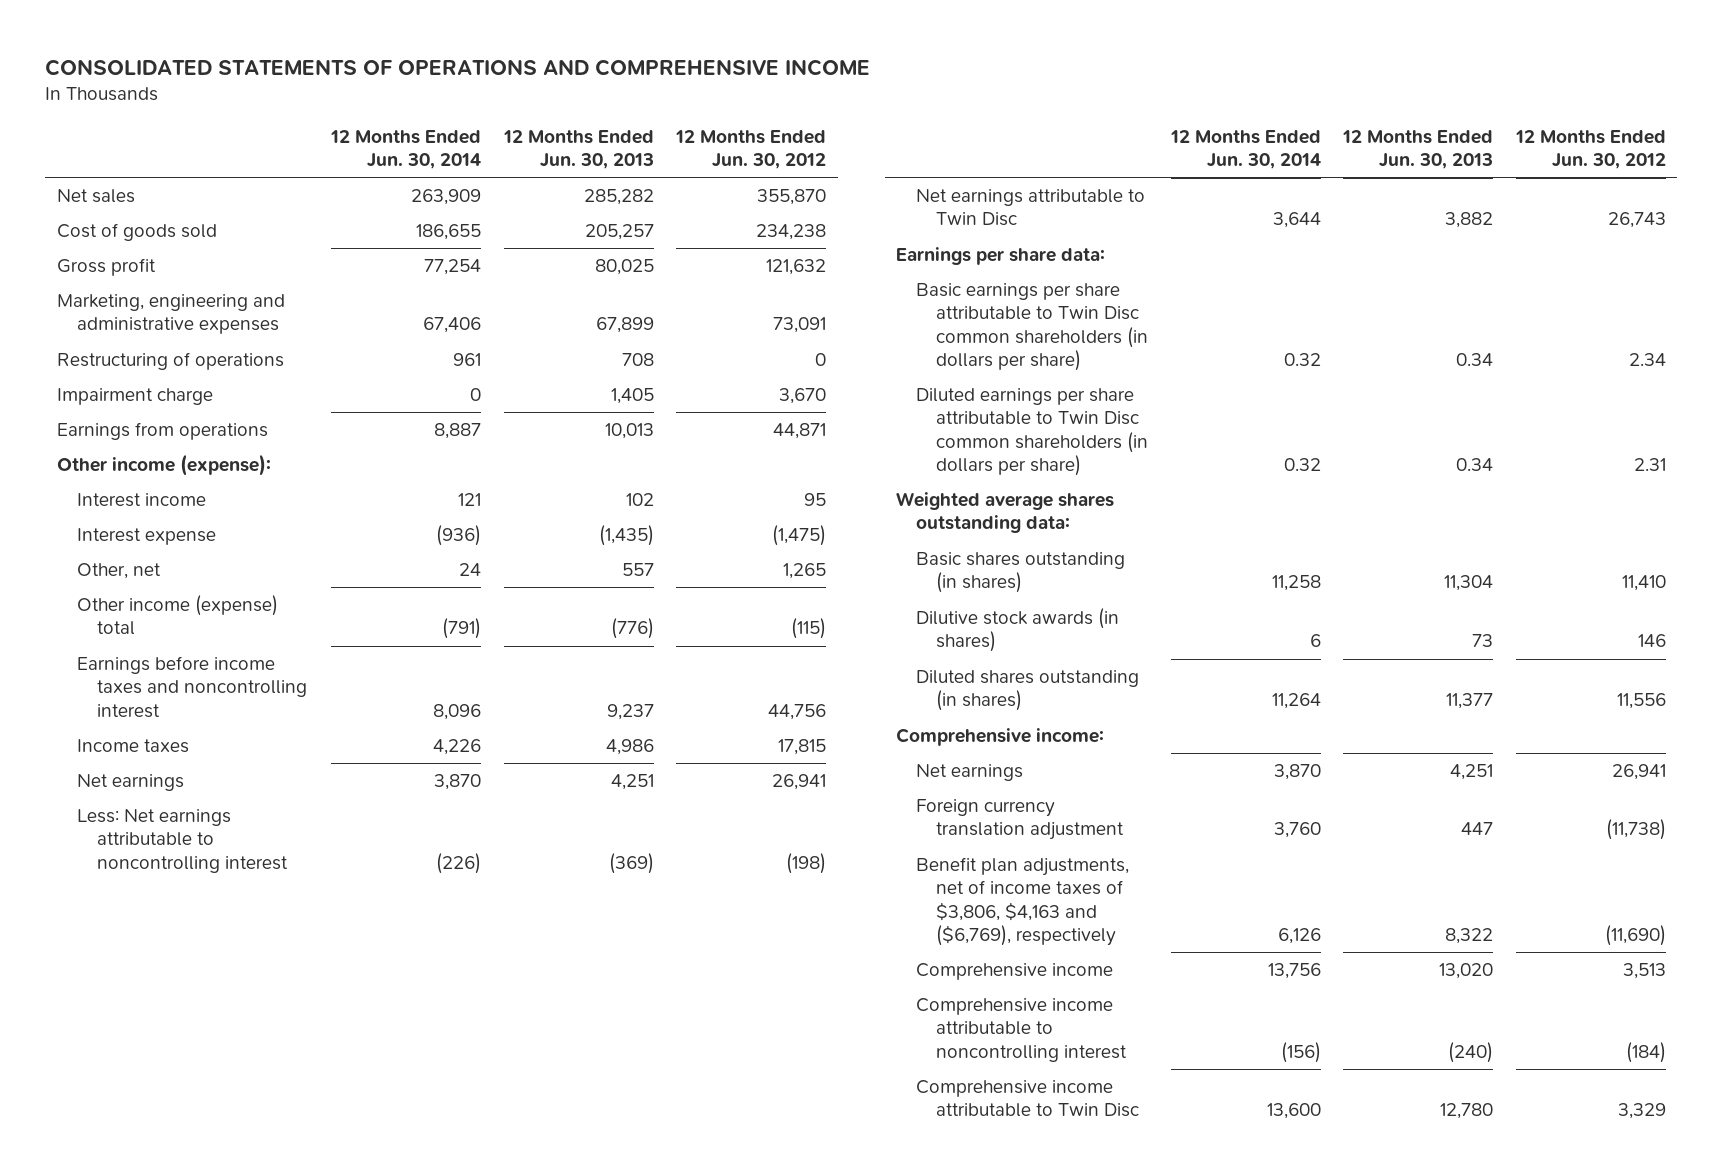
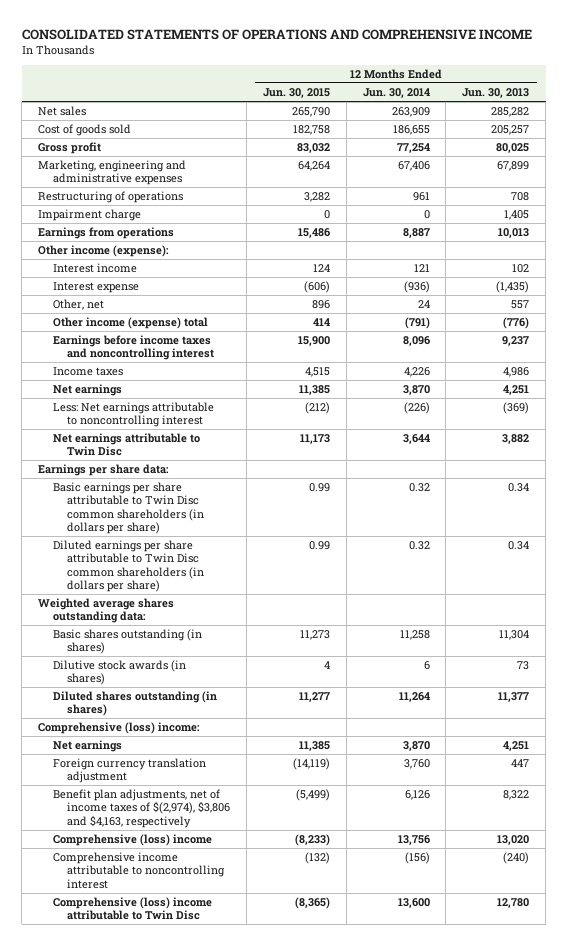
[675,129,827,170] 12 Months Ended Jun. 30, 2012 -> none
none -> [262,88,330,99] Jun. 30, 2015
[895,727,1104,746] Comprehensive income: -> [37,722,200,735] Comprehensive (loss) income:
[916,856,1130,947] Benefit plan adjustments, net of income taxes of $3,806, $4,163 and ($6,769), respectively -> [52,789,231,828] Benefit plan adjustments, net of income taxes of $(2,974), $3,806 and $4,163, respectively
[916,962,1114,980] Comprehensive income -> [52,834,212,847] Comprehensive (loss) income
[916,1079,1140,1118] Comprehensive income attributable to Twin Disc -> [52,897,212,921] Comprehensive (loss) income attributable to Twin Disc

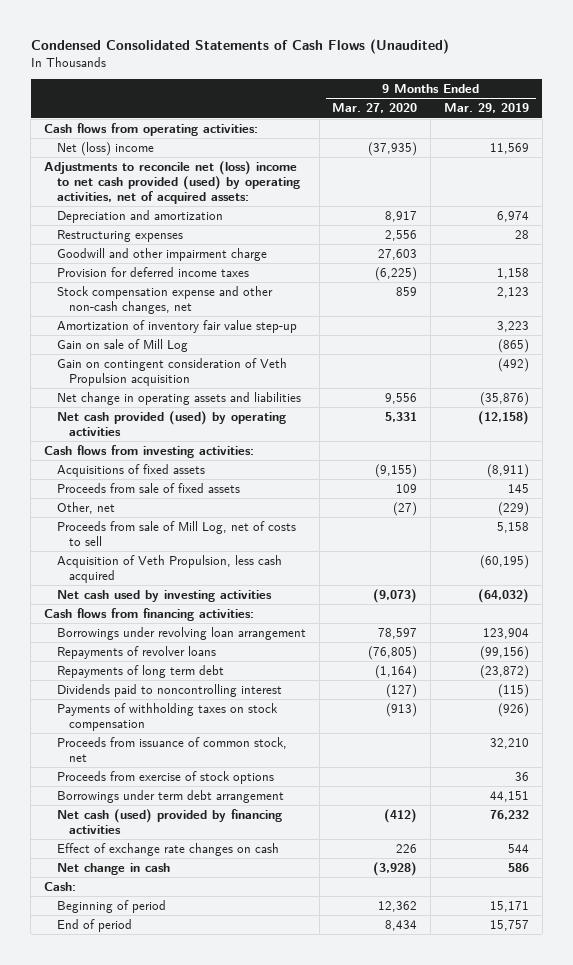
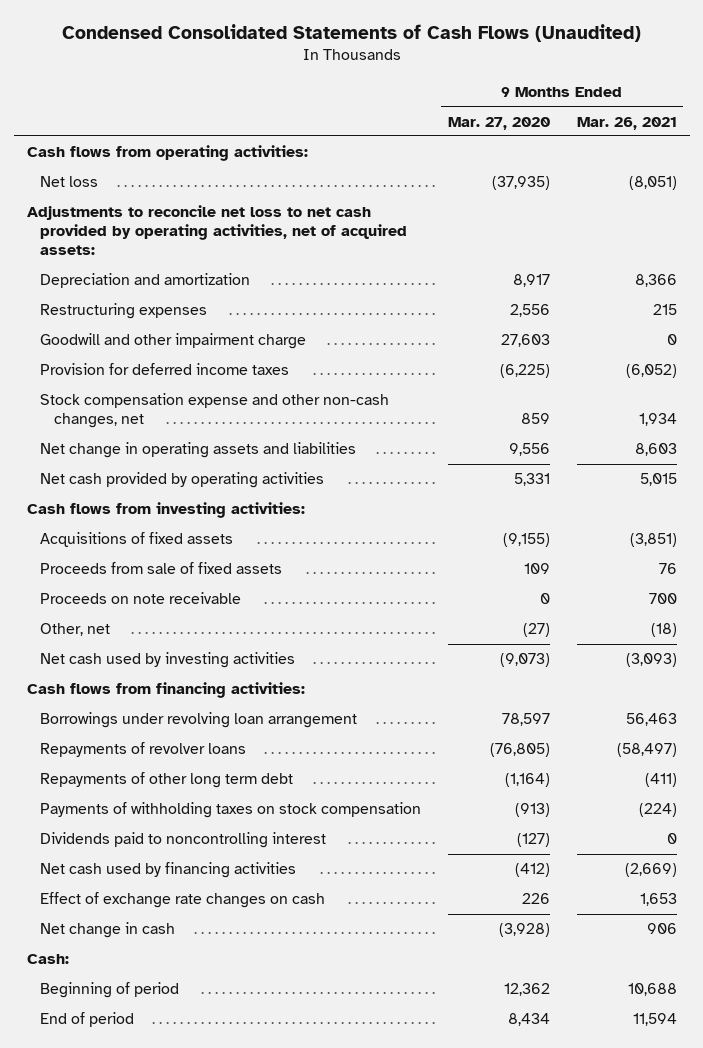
[444,103,530,114] Mar. 29, 2019 -> none
none -> [576,116,677,130] Mar. 26, 2021
[56,141,154,156] Net (loss) income -> [40,176,99,188] Net loss
[44,160,300,205] Adjustments to reconcile net (loss) income to net cash provided (used) by operating activities, net of acquired assets: -> [26,205,408,256] Adjustments to reconcile net loss to net cash provided by operating activities, net of acquired assets:
[56,319,297,333] Amortization of inventory fair value step-up -> none
[56,338,188,352] Gain on sale of Mill Log -> none
[56,357,287,387] Gain on contingent consideration of Veth Propulsion acquisition -> none
[56,410,286,437] Net cash provided (used) by operating activities -> [40,472,325,489] Net cash provided by operating activities
none -> [40,592,242,605] Proceeds on note receivable
[56,520,296,547] Proceeds from sale of Mill Log, net of costs to sell -> none
[56,554,282,584] Acquisition of Veth Propulsion, less cash acquired -> none
[56,664,224,678] Repayments of long term debt -> [40,772,294,789] Repayments of other long term debt
[56,736,287,763] Proceeds from issuance of common stock, net -> none
[56,770,274,784] Proceeds from exercise of stock options -> none
[56,789,284,803] Borrowings under term debt arrangement -> none
[56,683,282,697] Dividends paid to noncontrolling interest -> [40,832,327,849] Dividends paid to noncontrolling interest
[56,808,282,835] Net cash (used) provided by financing activities -> [40,862,297,879] Net cash used by financing activities

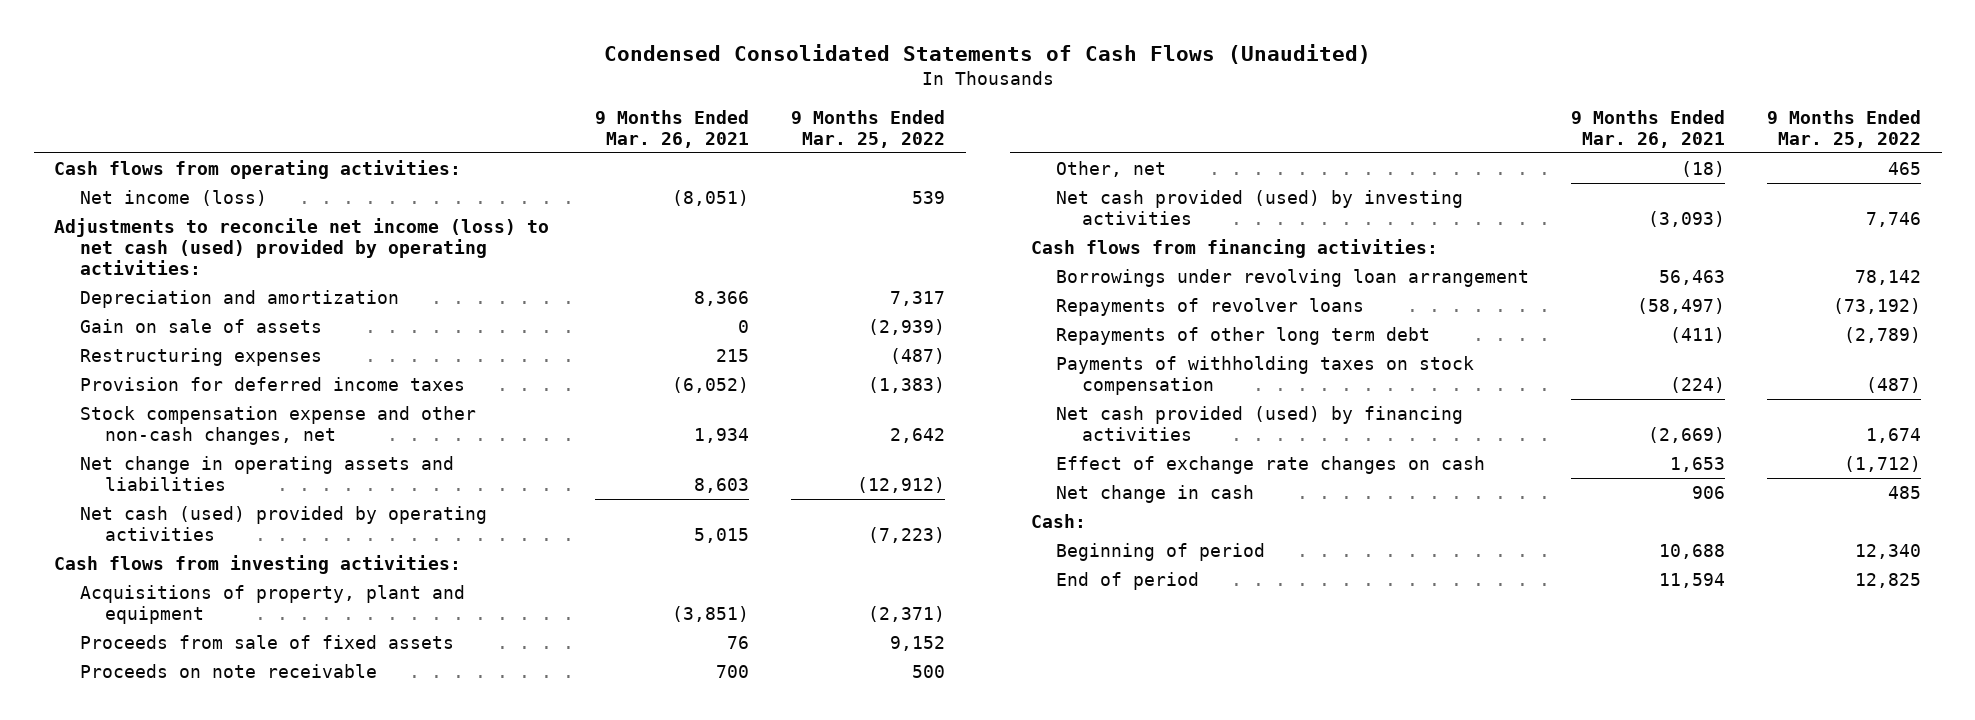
[448,116,551,130] Mar. 27, 2020 -> none
none -> [790,109,945,148] 9 Months Ended Mar. 25, 2022
[40,176,99,188] Net loss -> [79,190,267,207] Net income (loss)
[26,205,408,256] Adjustments to reconcile net loss to net cash provided by operating activities, net of acquired assets: -> [54,218,550,275] Adjustments to reconcile net income (loss) to net cash (used) provided by operating activities:
none -> [79,319,322,334] Gain on sale of assets
[40,333,307,350] Goodwill and other impairment charge -> none
[40,472,325,489] Net cash provided by operating activities -> [79,506,487,541] Net cash (used) provided by operating activities
[40,532,234,548] Acquisitions of fixed assets -> [79,585,465,624] Acquisitions of property, plant and equipment
[40,652,296,669] Net cash used by investing activities -> [1056,190,1464,225] Net cash provided (used) by investing activities
[40,832,327,849] Dividends paid to noncontrolling interest -> none
[40,862,297,879] Net cash used by financing activities -> [1056,406,1464,441] Net cash provided (used) by financing activities

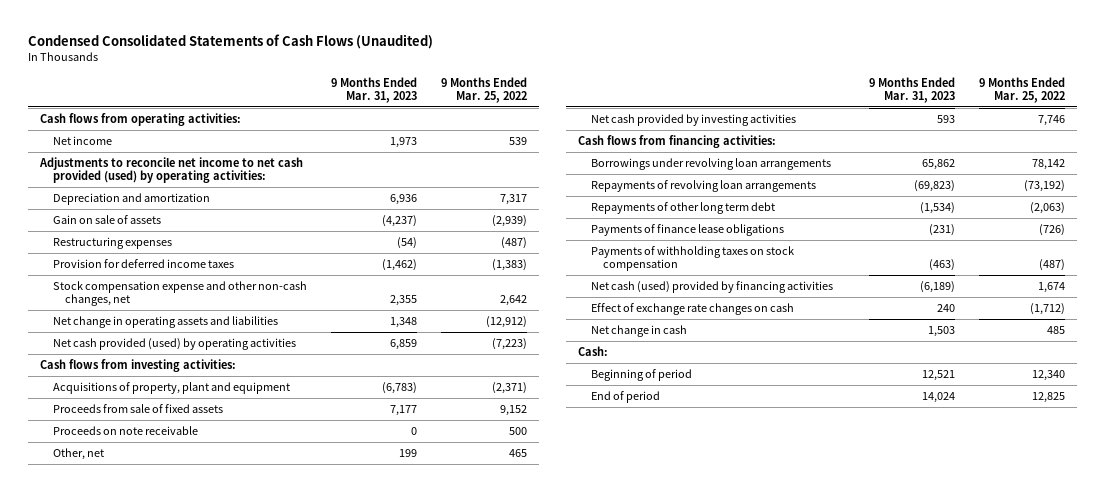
[594,109,749,148] 9 Months Ended Mar. 26, 2021 -> none
none -> [330,76,417,104] 9 Months Ended Mar. 31, 2023
[79,190,267,207] Net income (loss) -> [52,135,112,145] Net income
[54,218,550,275] Adjustments to reconcile net income (loss) to net cash (used) provided by operating activities: -> [39,156,304,184] Adjustments to reconcile net income to net cash provided (used) by operating activities:
[79,506,487,541] Net cash (used) provided by operating activities -> [52,337,296,350] Net cash provided (used) by operating activities
[1056,190,1464,225] Net cash provided (used) by investing activities -> [590,113,796,126] Net cash provided by investing activities
[1056,269,1530,288] Borrowings under revolving loan arrangement -> [590,157,831,170] Borrowings under revolving loan arrangements
[1056,298,1365,317] Repayments of revolver loans -> [590,179,816,192] Repayments of revolving loan arrangements
[1843,327,1921,344] (2,789) -> [1029,201,1065,214] (2,063)
none -> [590,223,784,236] Payments of finance lease obligations
[1056,406,1464,441] Net cash provided (used) by financing activities -> [590,280,833,293] Net cash (used) provided by financing activities

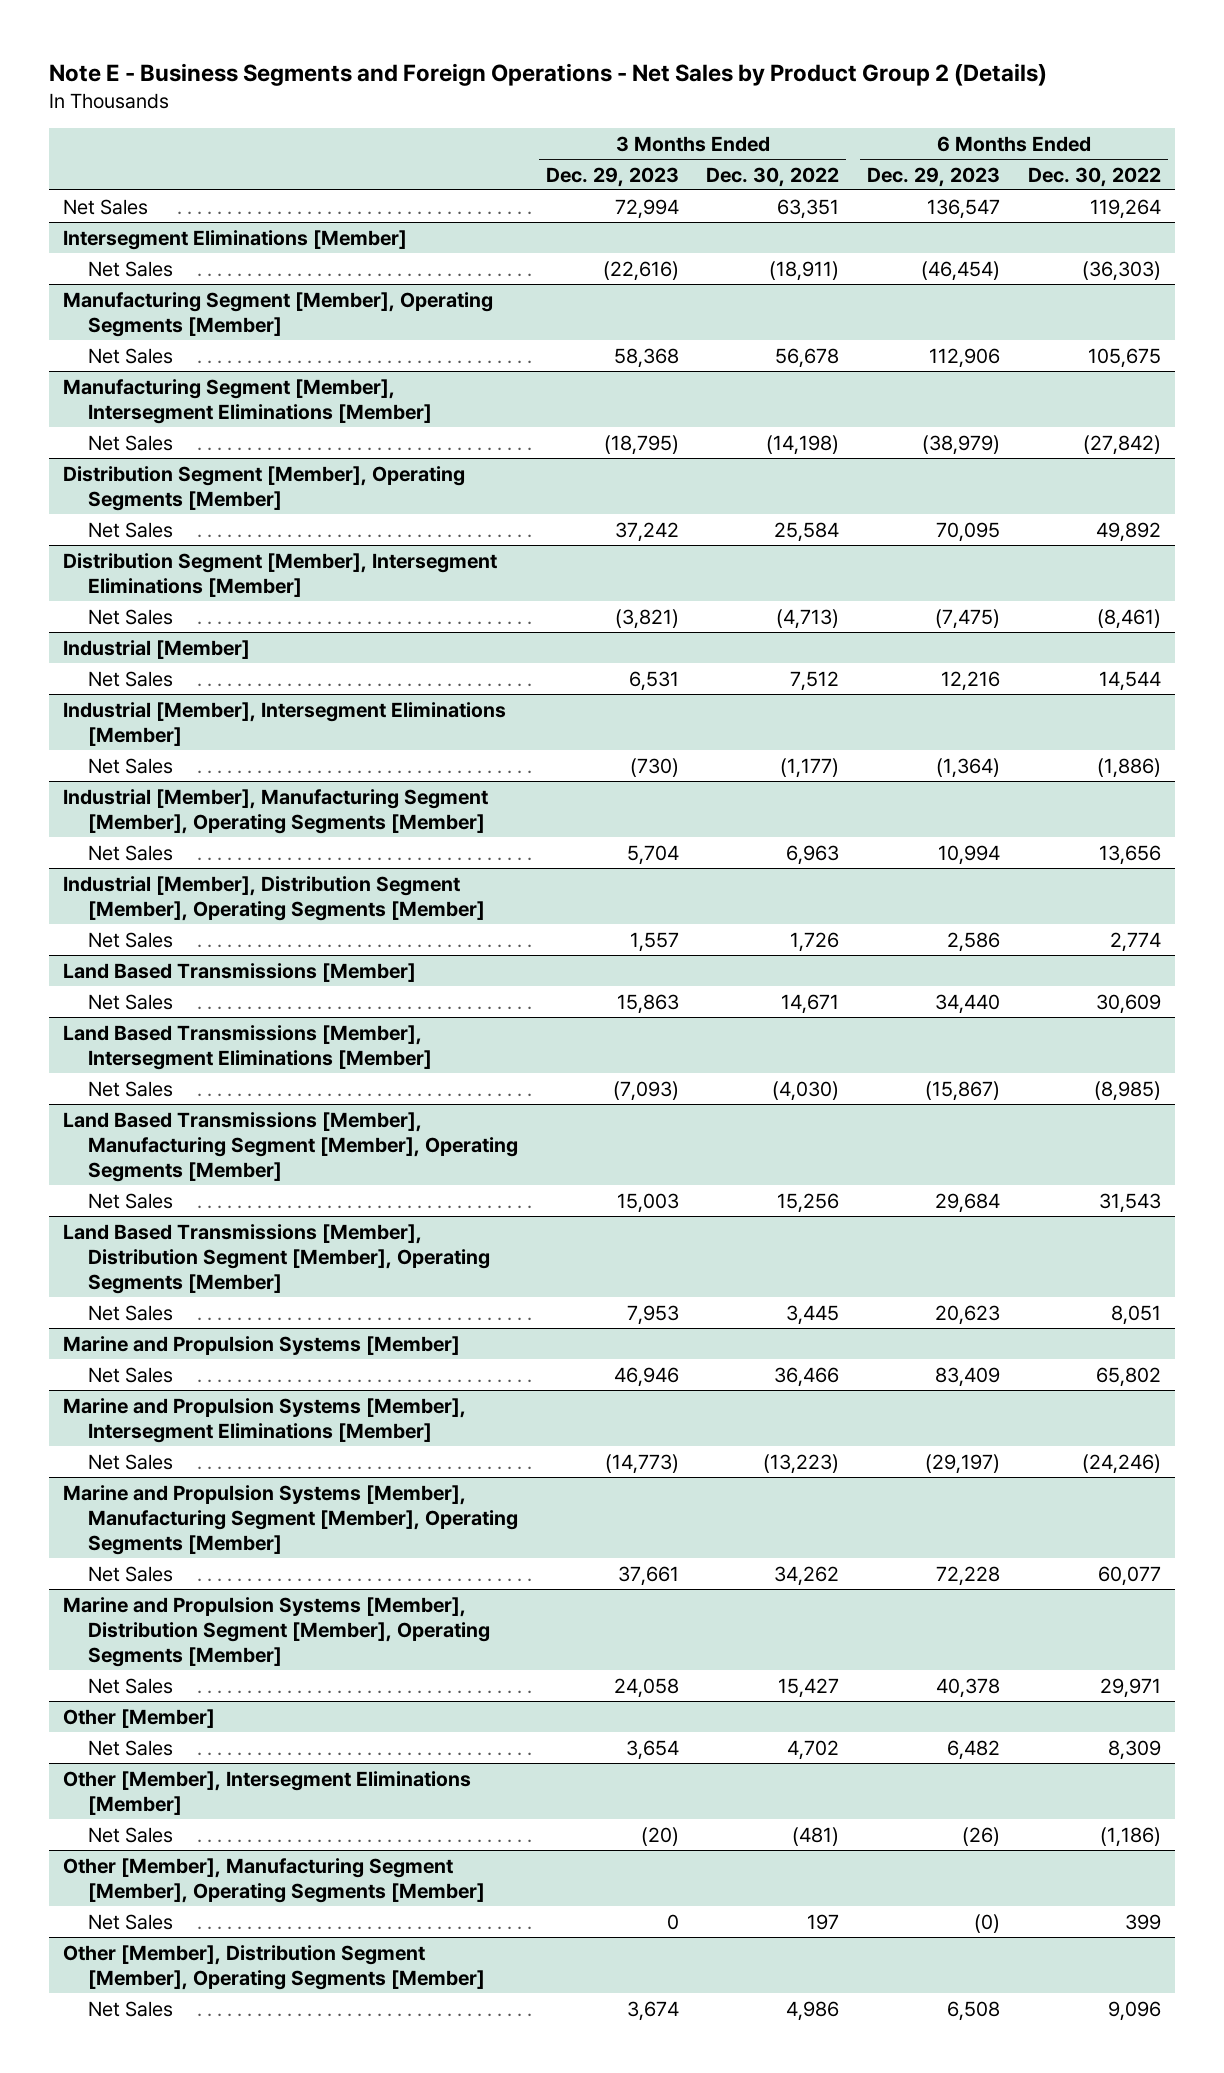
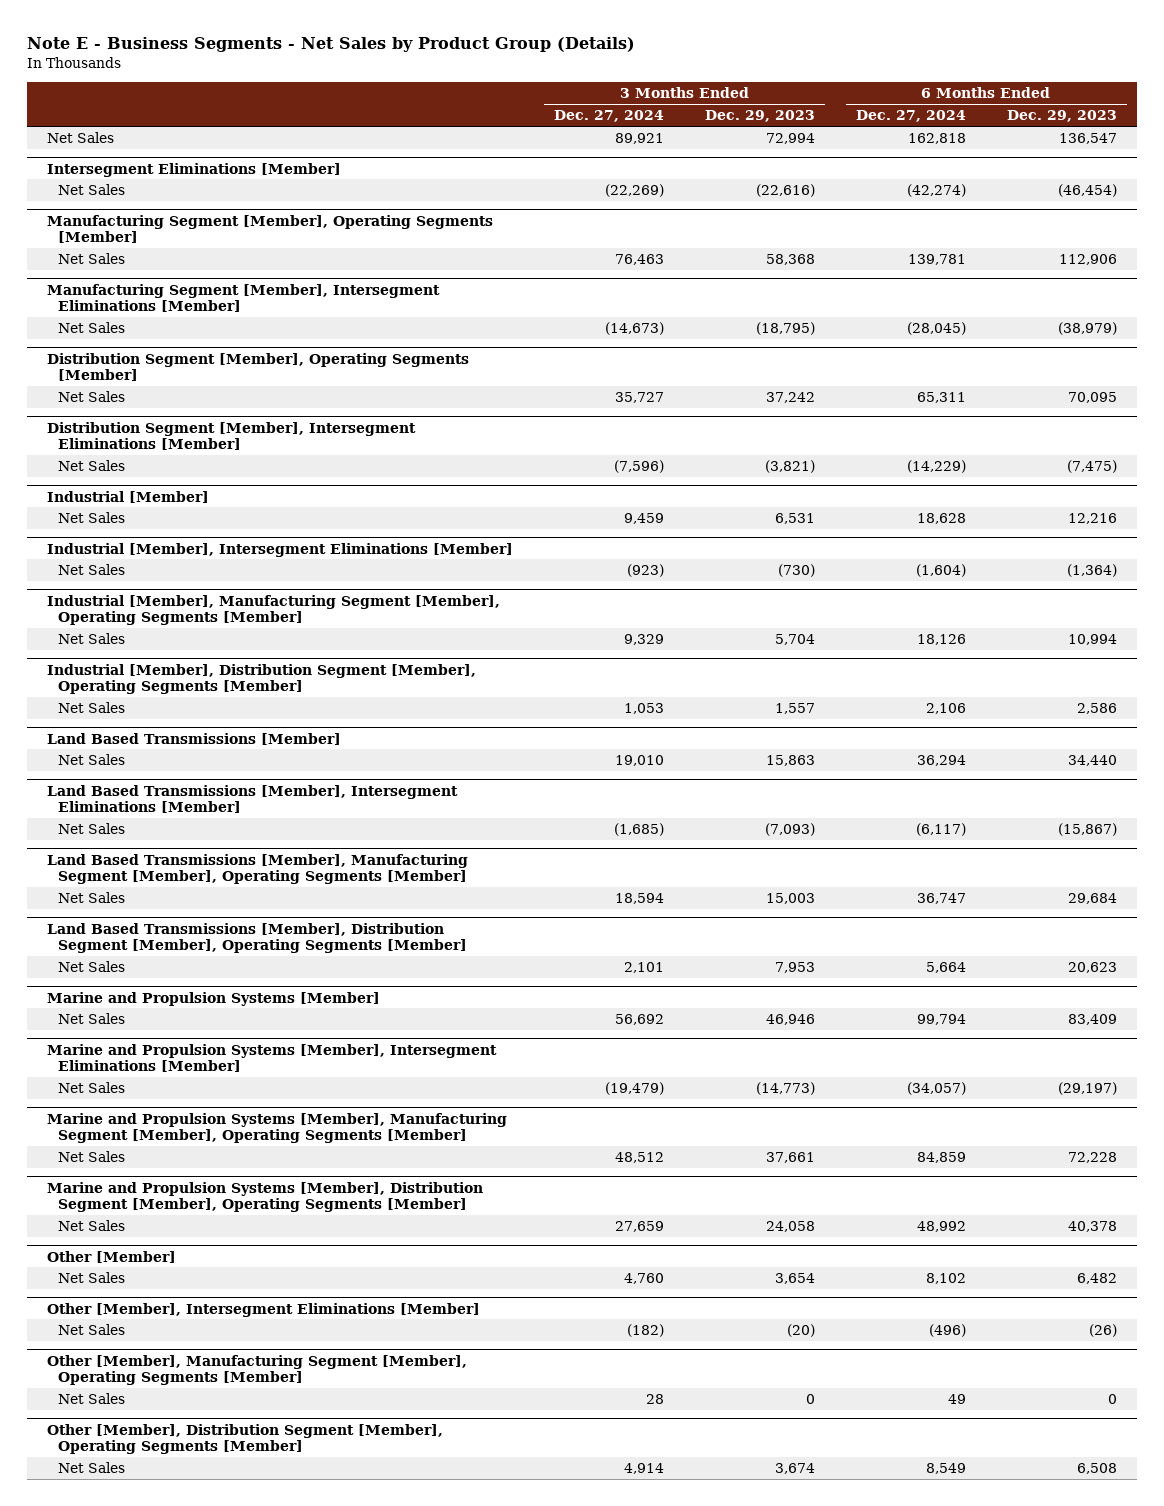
[49,62,1048,86] Note E - Business Segments and Foreign Operations - Net Sales by Product Group 2 (Details) -> [26,36,635,52] Note E - Business Segments - Net Sales by Product Group (Details)
[706,166,840,187] Dec. 30, 2022 -> none
[1028,166,1162,187] Dec. 30, 2022 -> none
none -> [554,110,665,123] Dec. 27, 2024
none -> [855,110,966,123] Dec. 27, 2024
[974,1913,1001,1933] (0) -> [1107,1394,1117,1405] 0

